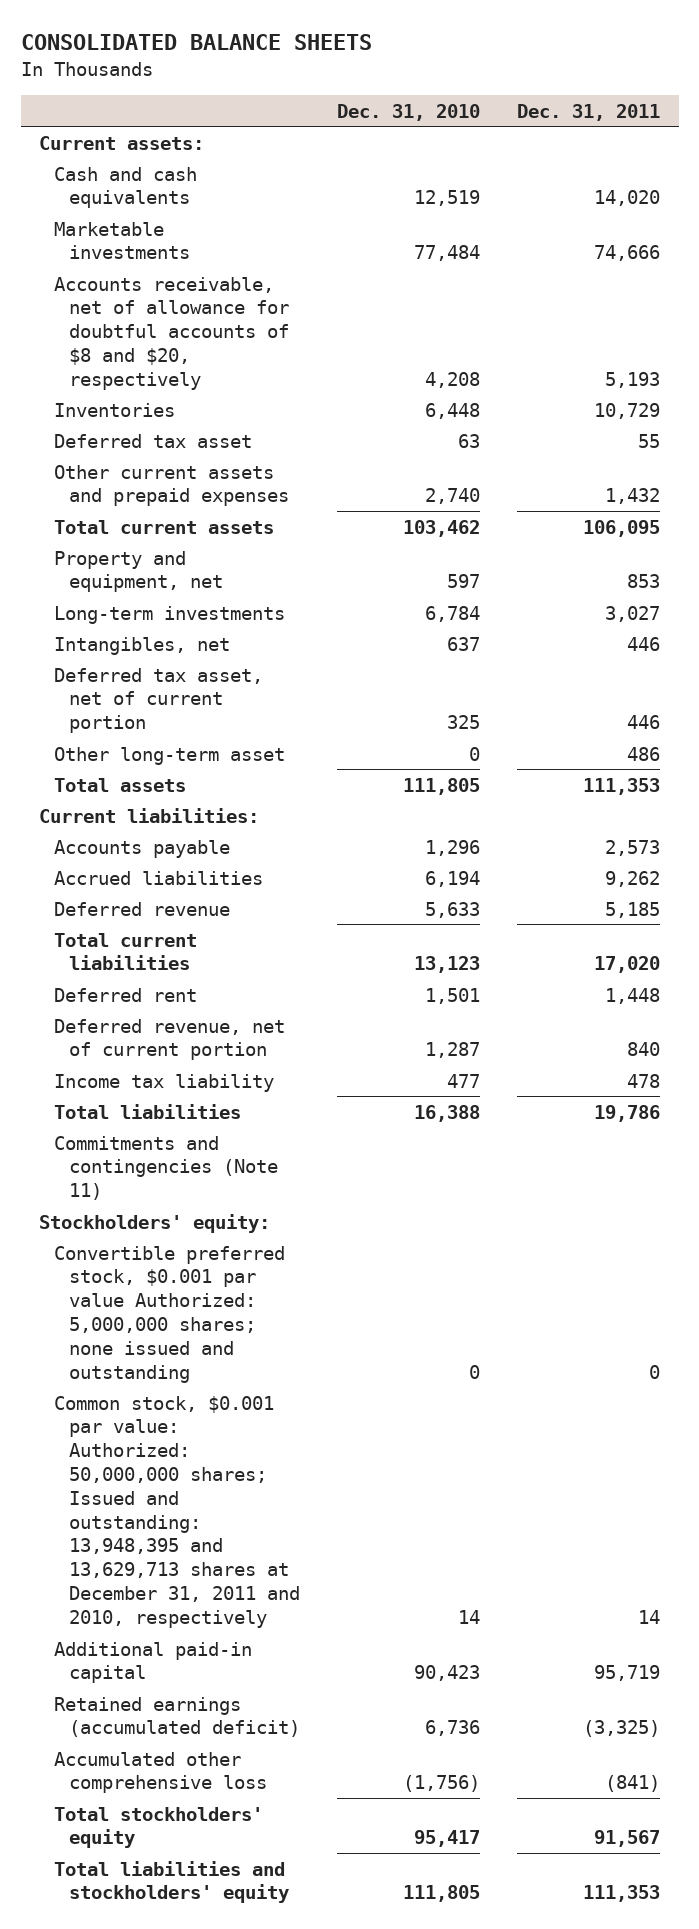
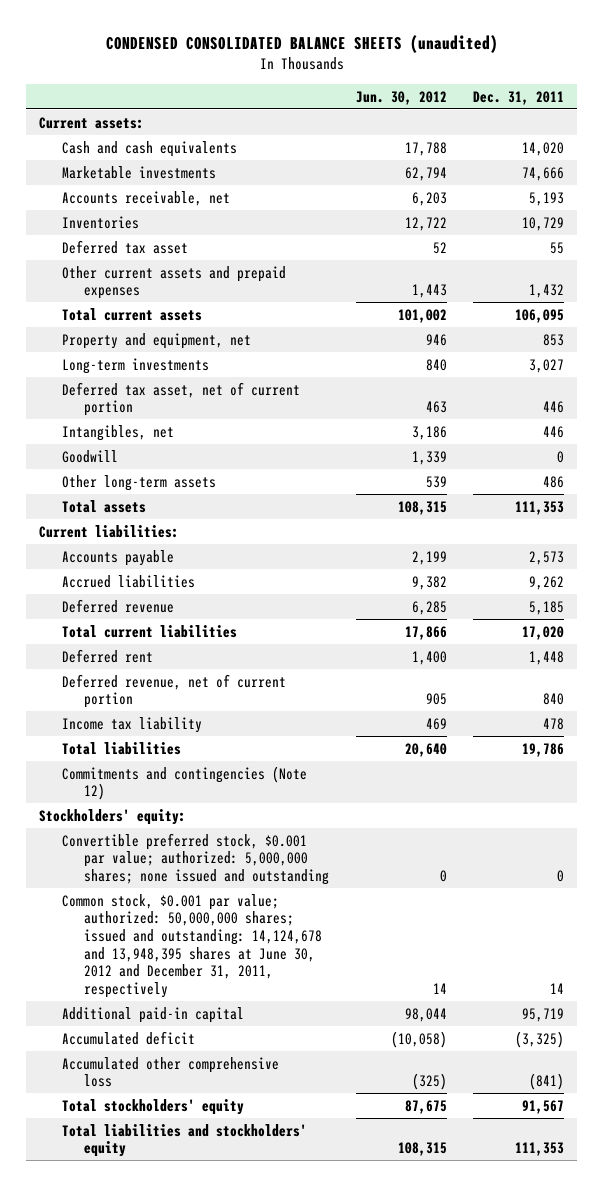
[20,34,372,51] CONSOLIDATED BALANCE SHEETS -> [105,35,498,54] CONDENSED CONSOLIDATED BALANCE SHEETS (unaudited)
[337,103,481,121] Dec. 31, 2010 -> none
none -> [355,90,447,105] Jun. 30, 2012
[54,276,290,390] Accounts receivable, net of allowance for doubtful accounts of $8 and $20, respectively -> [61,190,230,206] Accounts receivable, net
[54,636,231,655] Intangibles, net -> [61,424,174,441] Intangibles, net
none -> [61,449,118,463] Goodwill
[54,746,286,765] Other long-term asset -> [61,474,216,491] Other long-term assets
[54,1135,279,1201] Commitments and contingencies (Note 11) -> [61,765,307,801] Commitments and contingencies (Note 12)
[54,1245,286,1383] Convertible preferred stock, $0.001 par value Authorized: 5,000,000 shares; none issued and outstanding -> [61,832,330,885] Convertible preferred stock, $0.001 par value; authorized: 5,000,000 shares; none issued and outstanding
[54,1395,301,1628] Common stock, $0.001 par value: Authorized: 50,000,000 shares; Issued and outstanding: 13,948,395 and 13,629,713 shares at December 31, 2011 and 2010, respectively -> [61,893,323,999] Common stock, $0.001 par value; authorized: 50,000,000 shares; issued and outstanding: 14,124,678 and 13,948,395 shares at June 30, 2012 and December 31, 2011, respectively
[54,1696,301,1738] Retained earnings (accumulated deficit) -> [61,1030,195,1045] Accumulated deficit

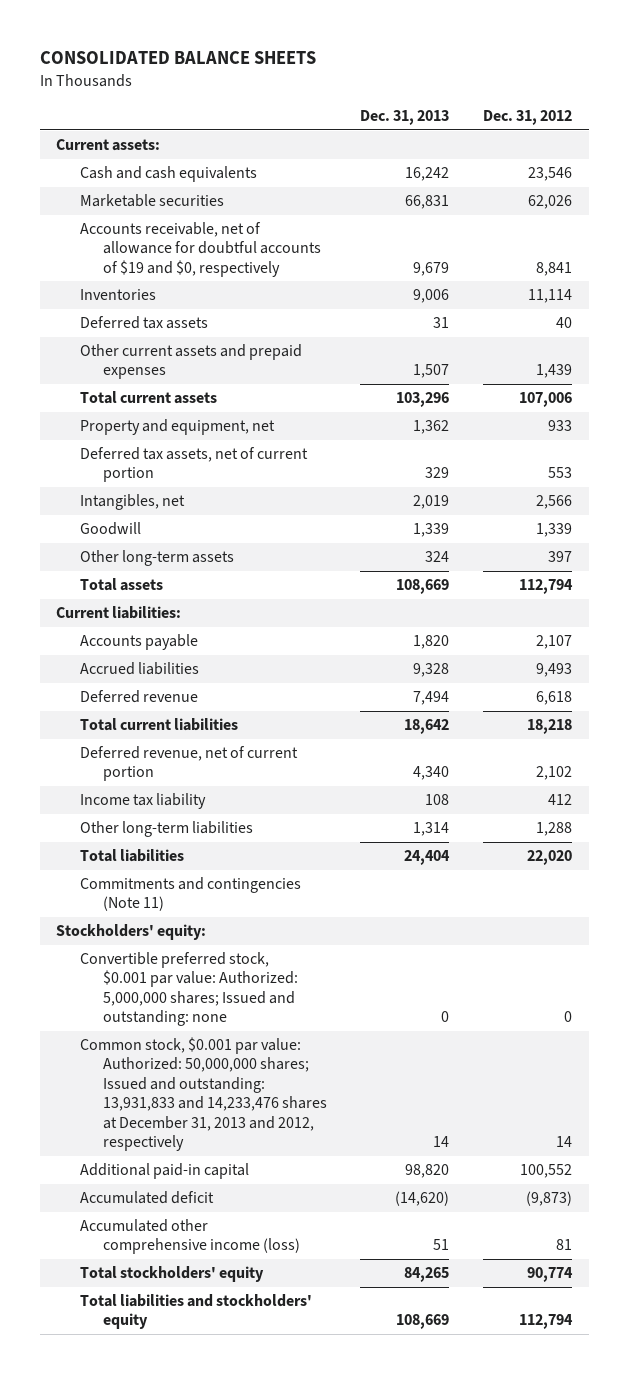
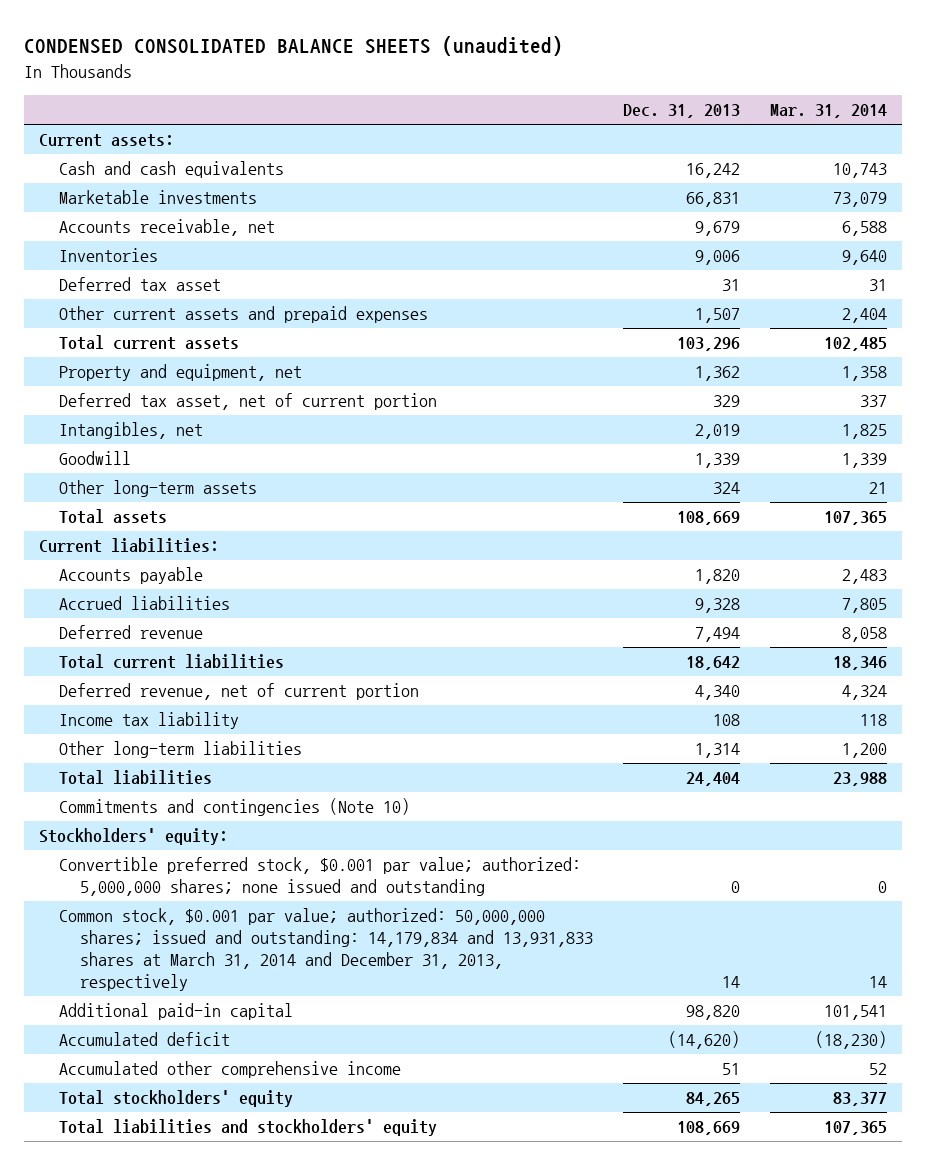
[39,51,316,65] CONSOLIDATED BALANCE SHEETS -> [24,36,564,57] CONDENSED CONSOLIDATED BALANCE SHEETS (unaudited)
[482,110,572,126] Dec. 31, 2012 -> none
none -> [769,104,887,119] Mar. 31, 2014
[79,194,224,208] Marketable securities -> [59,190,258,205] Marketable investments
[79,222,321,277] Accounts receivable, net of allowance for doubtful accounts of $19 and $0, respectively -> [59,219,276,237] Accounts receivable, net
[79,316,208,330] Deferred tax assets -> [59,277,222,292] Deferred tax asset
[79,447,308,483] Deferred tax assets, net of current portion -> [59,393,438,411] Deferred tax asset, net of current portion
[79,877,301,912] Commitments and contingencies (Note 11) -> [59,798,411,817] Commitments and contingencies (Note 10)
[79,952,298,1027] Convertible preferred stock, $0.001 par value: Authorized: 5,000,000 shares; Issued and outstanding: none -> [59,857,582,897] Convertible preferred stock, $0.001 par value; authorized: 5,000,000 shares; none issued and outstanding
[79,1037,327,1152] Common stock, $0.001 par value: Authorized: 50,000,000 shares; Issued and outstanding: 13,931,833 and 14,233,476 shares at December 31, 2013 and 2012, respectively -> [59,908,593,991] Common stock, $0.001 par value; authorized: 50,000,000 shares; issued and outstanding: 14,179,834 and 13,931,833 shares at March 31, 2014 and December 31, 2013, respectively
[79,1219,300,1255] Accumulated other comprehensive income (loss) -> [59,1061,402,1079] Accumulated other comprehensive income

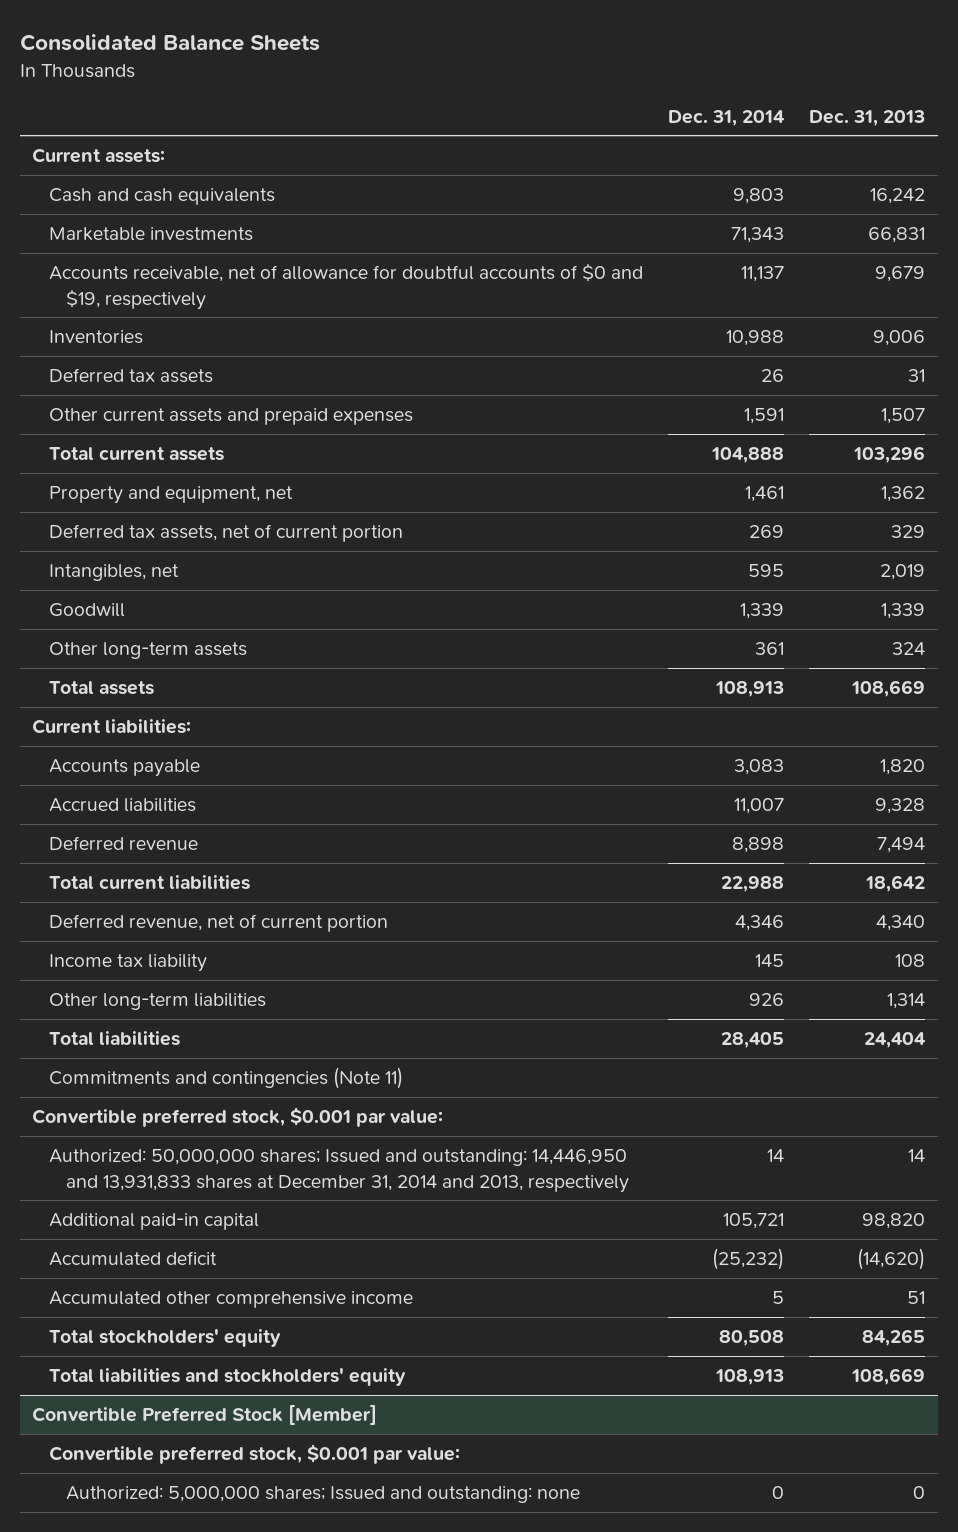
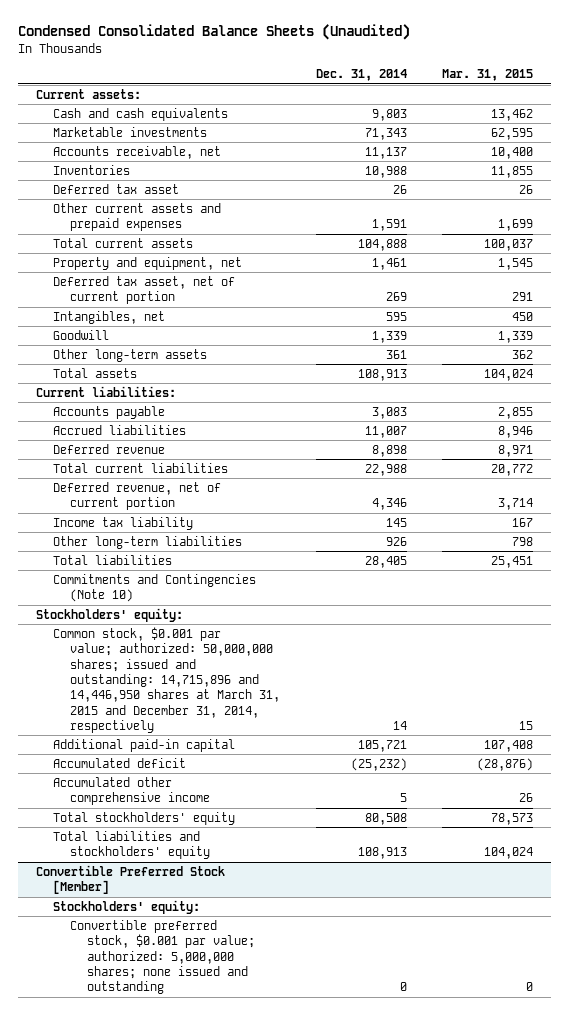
[19,34,320,52] Consolidated Balance Sheets -> [17,24,410,41] Condensed Consolidated Balance Sheets (Unaudited)
[809,109,926,126] Dec. 31, 2013 -> none
none -> [442,69,534,82] Mar. 31, 2015
[49,263,644,310] Accounts receivable, net of allowance for doubtful accounts of $0 and $19, respectively -> [52,145,221,159] Accounts receivable, net
[49,368,214,384] Deferred tax assets -> [52,183,179,194] Deferred tax asset
[49,524,404,543] Deferred tax assets, net of current portion -> [52,275,235,305] Deferred tax asset, net of current portion
[32,1107,444,1128] Convertible preferred stock, $0.001 par value: -> none
[49,1067,404,1090] Commitments and contingencies (Note 11) -> [52,573,256,603] Commitments and Contingencies (Note 10)
none -> [35,607,183,622] Stockholders' equity:
[49,1149,629,1193] Authorized: 50,000,000 shares; Issued and outstanding: 14,446,950 and 13,931,833 shares at December 31, 2014 and 2013, respectively -> [52,626,280,734] Common stock, $0.001 par value; authorized: 50,000,000 shares; issued and outstanding: 14,715,896 and 14,446,950 shares at March 31, 2015 and December 31, 2014, respectively
[49,1444,461,1465] Convertible preferred stock, $0.001 par value: -> none
none -> [52,899,200,914] Stockholders' equity:
[65,1486,580,1504] Authorized: 5,000,000 shares; Issued and outstanding: none -> [69,919,255,995] Convertible preferred stock, $0.001 par value; authorized: 5,000,000 shares; none issued and outstanding

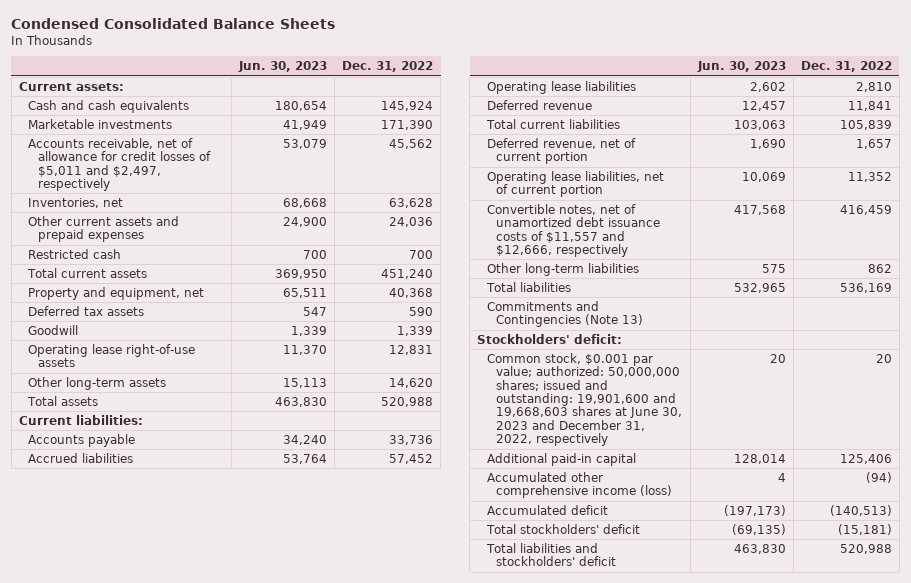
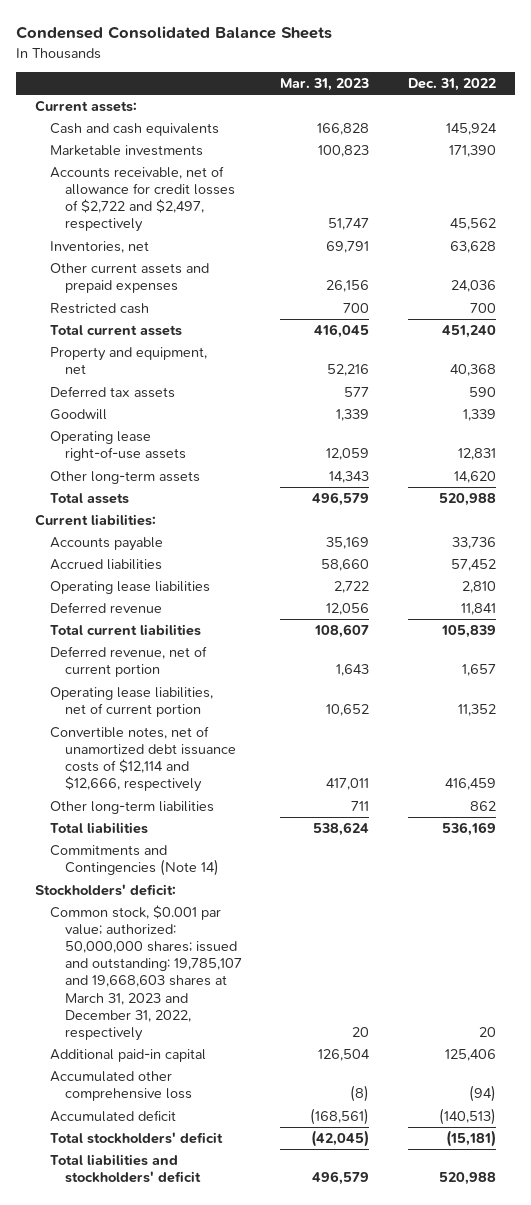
[238,61,328,73] Jun. 30, 2023 -> none
none -> [280,78,370,92] Mar. 31, 2023
[28,137,211,191] Accounts receivable, net of allowance for credit losses of $5,011 and $2,497, respectively -> [49,166,235,233] Accounts receivable, net of allowance for credit losses of $2,722 and $2,497, respectively
[486,203,661,257] Convertible notes, net of unamortized debt issuance costs of $11,557 and $12,666, respectively -> [49,726,236,793] Convertible notes, net of unamortized debt issuance costs of $12,114 and $12,666, respectively
[486,300,644,328] Commitments and Contingencies (Note 13) -> [49,845,219,877] Commitments and Contingencies (Note 14)
[486,352,683,447] Common stock, $0.001 par value; authorized: 50,000,000 shares; issued and outstanding: 19,901,600 and 19,668,603 shares at June 30, 2023 and December 31, 2022, respectively -> [49,905,242,1041] Common stock, $0.001 par value; authorized: 50,000,000 shares; issued and outstanding: 19,785,107 and 19,668,603 shares at March 31, 2023 and December 31, 2022, respectively
[486,471,673,499] Accumulated other comprehensive income (loss) -> [49,1071,192,1102] Accumulated other comprehensive loss

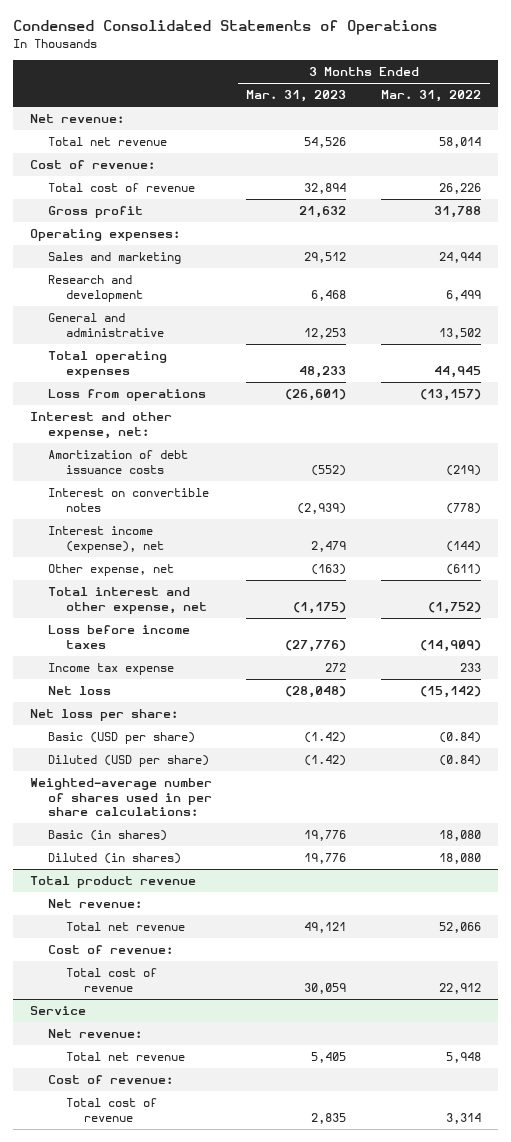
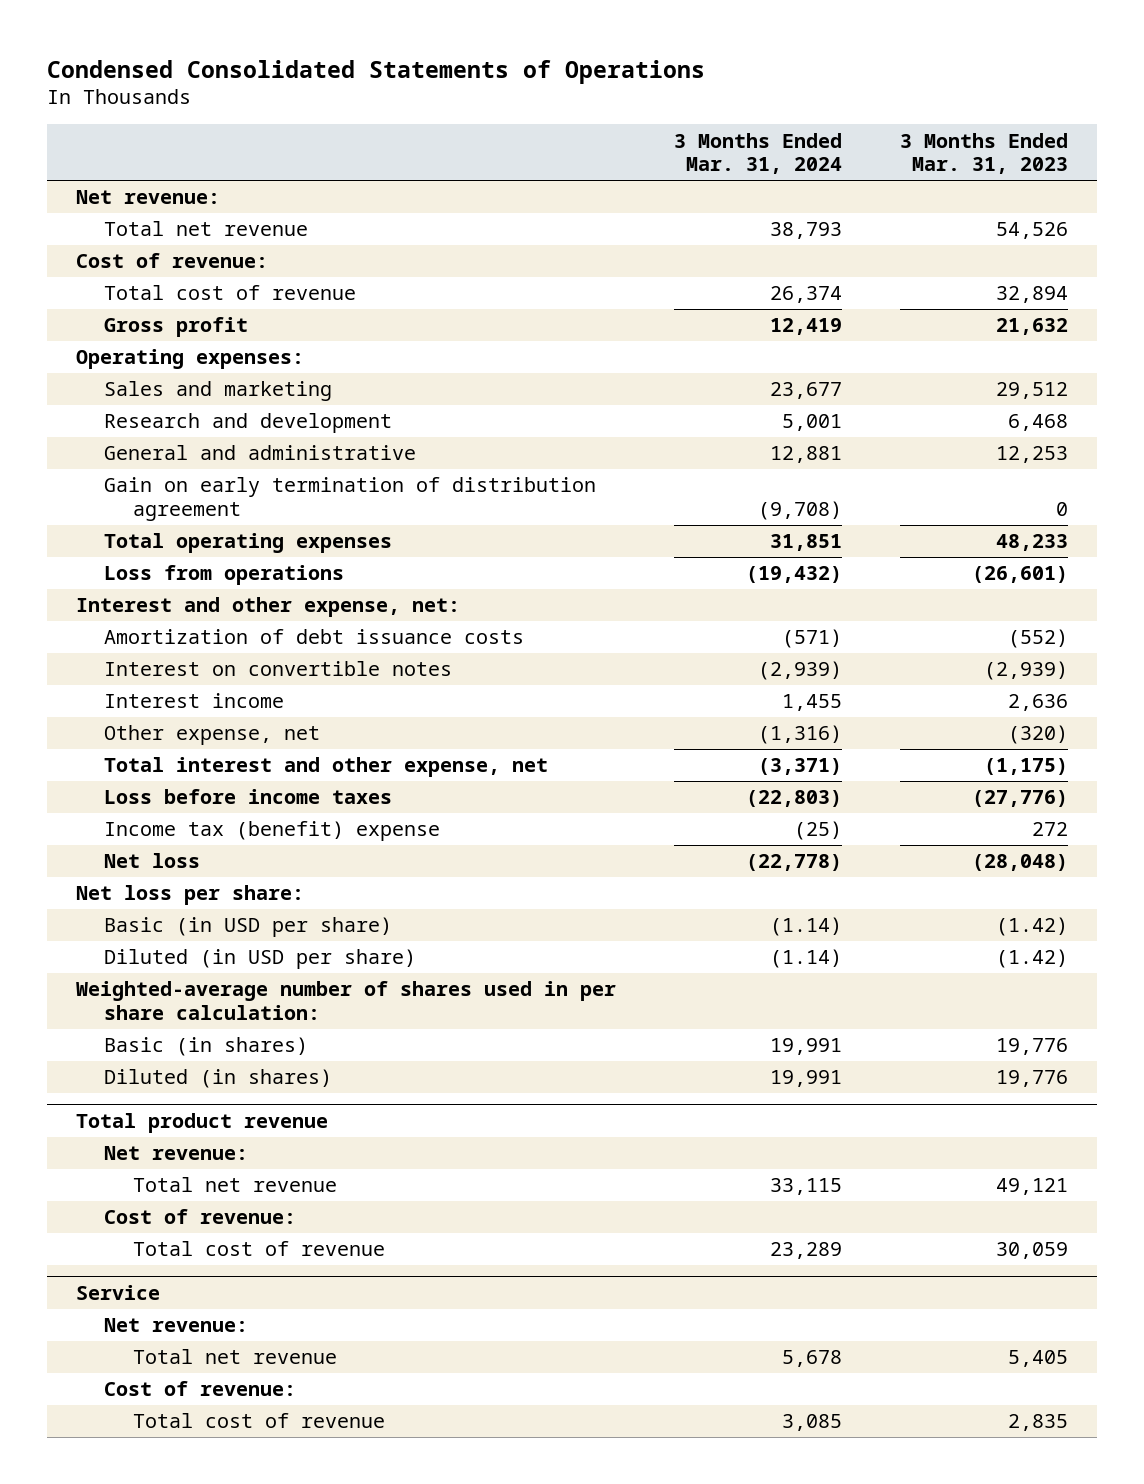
[380,90,481,103] Mar. 31, 2022 -> none
none -> [674,132,843,174] 3 Months Ended Mar. 31, 2024
none -> [104,477,597,521] Gain on early termination of distribution agreement
[47,526,165,553] Interest income (expense), net -> [104,693,285,709] Interest income
[311,540,347,552] 2,479 -> [1008,694,1069,712] 2,636
[311,564,347,576] (163) -> [1008,725,1069,745] (320)
[47,663,174,676] Income tax expense -> [104,821,441,842] Income tax (benefit) expense
[47,732,195,745] Basic (USD per share) -> [104,917,393,938] Basic (in USD per share)
[47,755,209,768] Diluted (USD per share) -> [104,949,417,970] Diluted (in USD per share)
[29,778,212,817] Weighted-average number of shares used in per share calculations: -> [75,981,616,1020] Weighted-average number of shares used in per share calculation:

